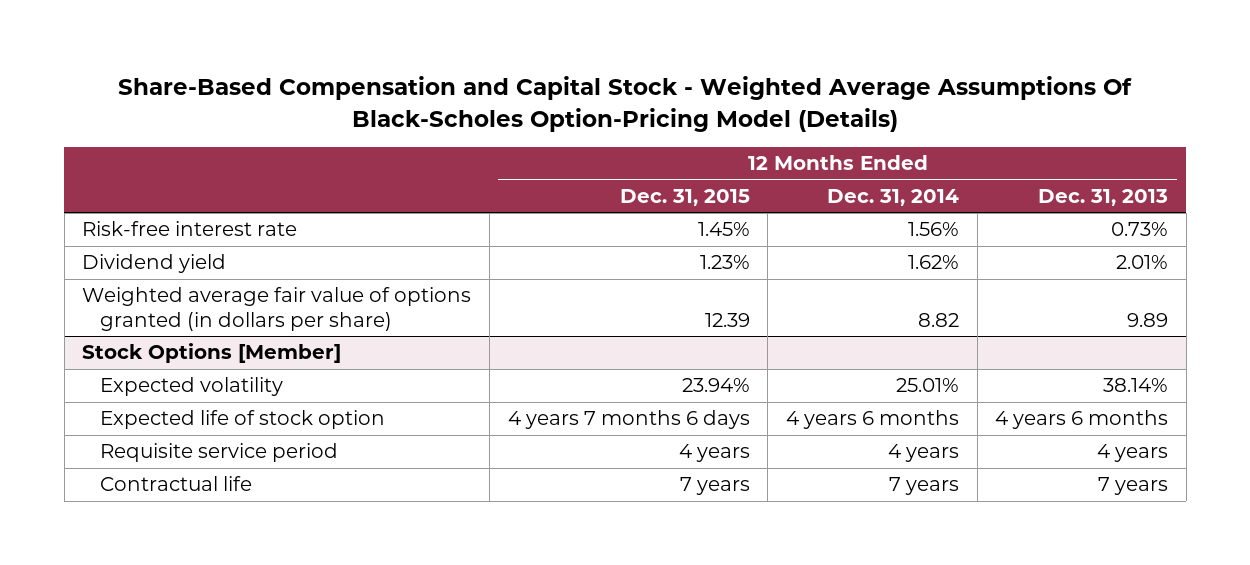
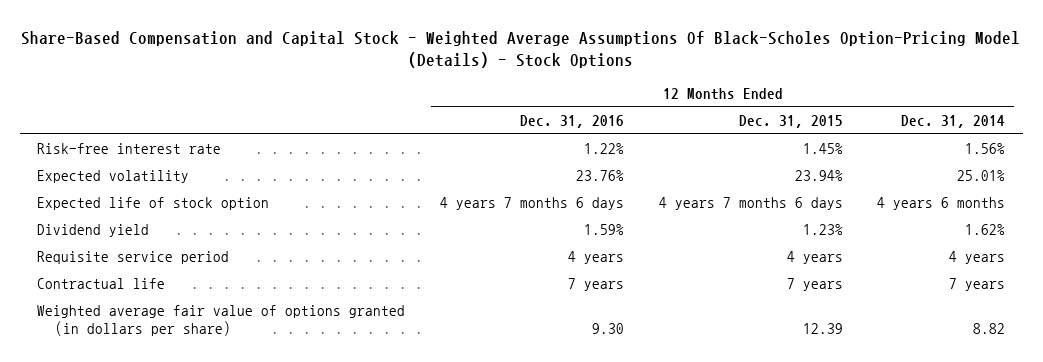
[118,76,1133,132] Share-Based Compensation and Capital Stock - Weighted Average Assumptions Of Black-Scholes Option-Pricing Model (Details) -> [21,30,1021,69] Share-Based Compensation and Capital Stock - Weighted Average Assumptions Of Black-Scholes Option-Pricing Model (Details) - Stock Options
[1038,189,1169,207] Dec. 31, 2013 -> none
none -> [520,115,625,129] Dec. 31, 2016
[82,343,342,364] Stock Options [Member] -> none
[82,254,227,274] Dividend yield -> [37,224,150,238] Dividend yield
[82,287,472,331] Weighted average fair value of options granted (in dollars per share) -> [37,305,406,337] Weighted average fair value of options granted (in dollars per share)

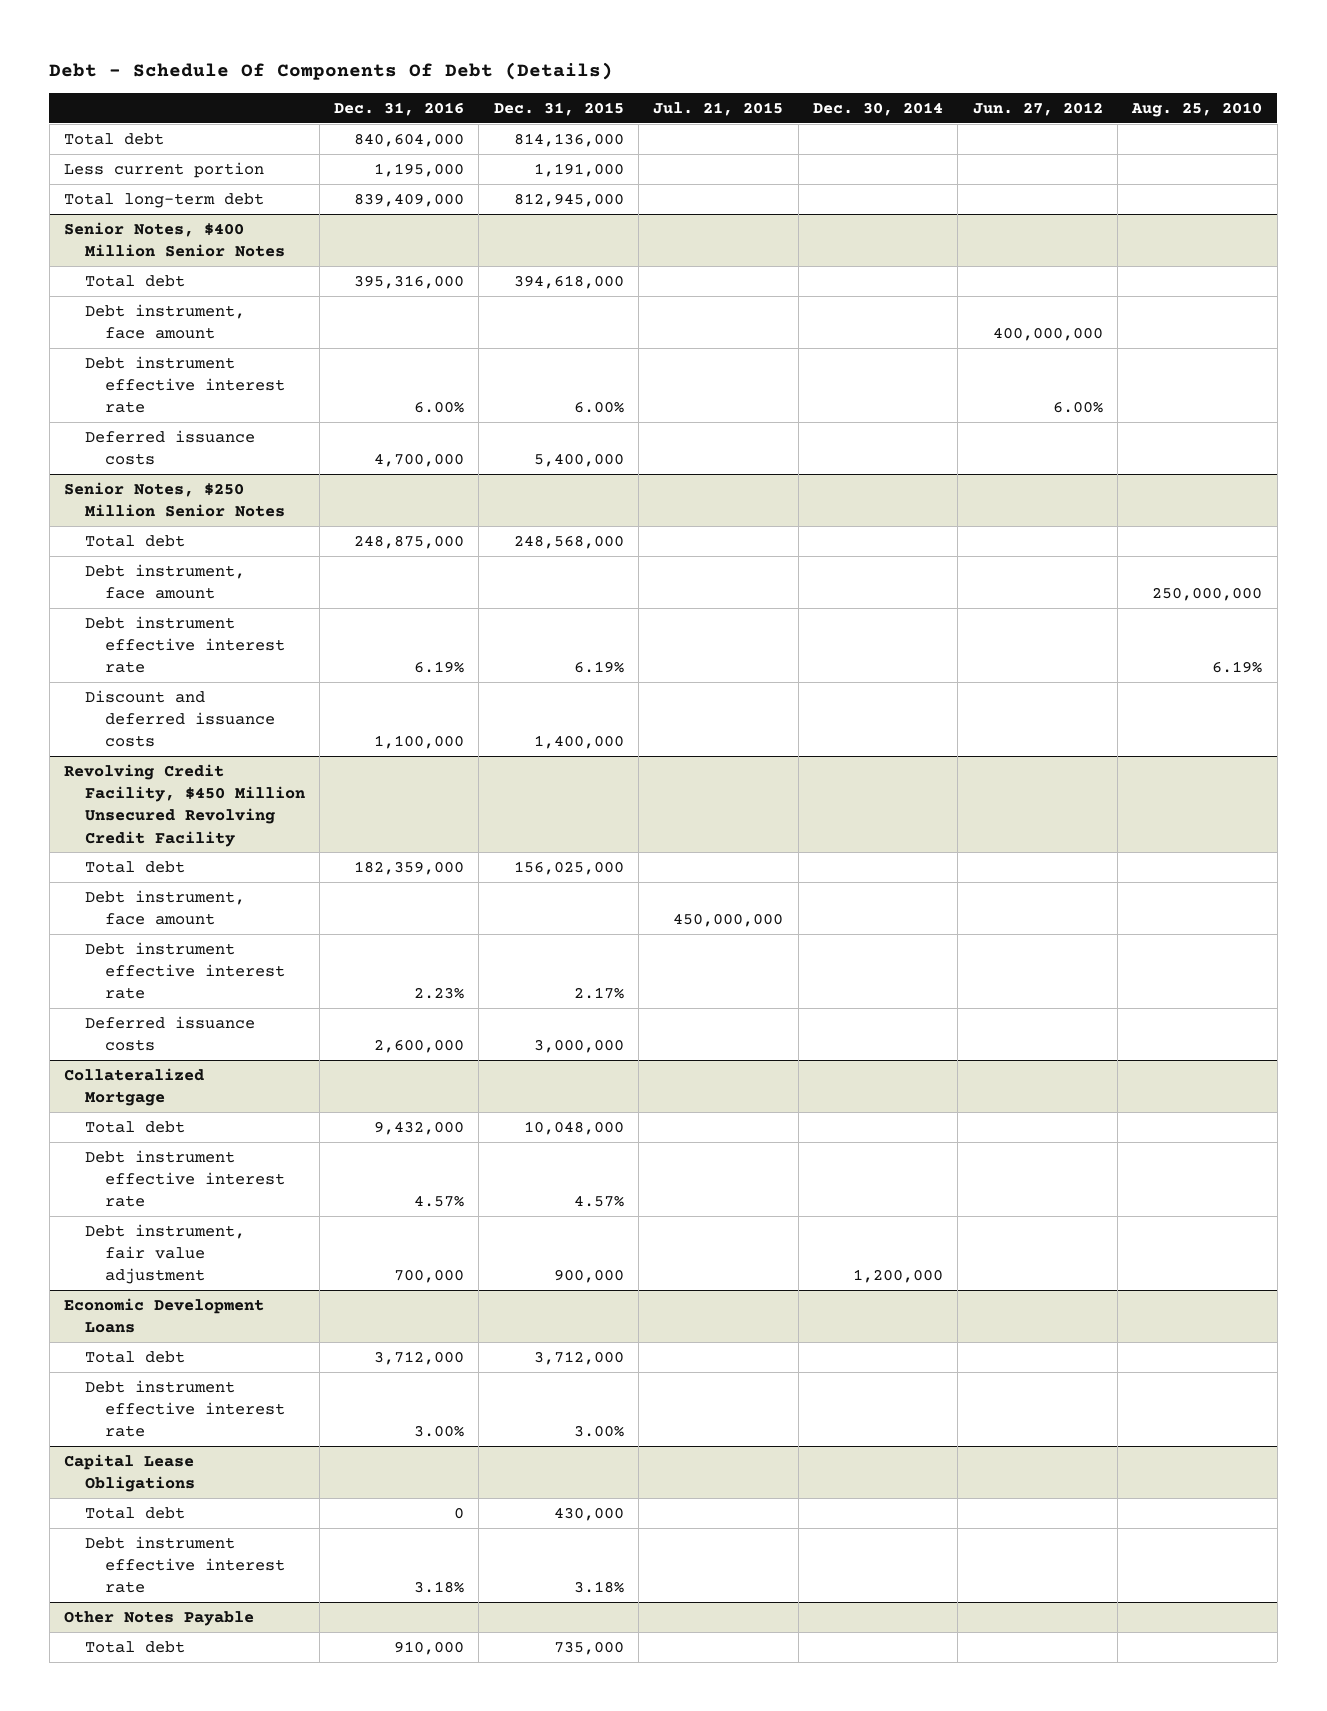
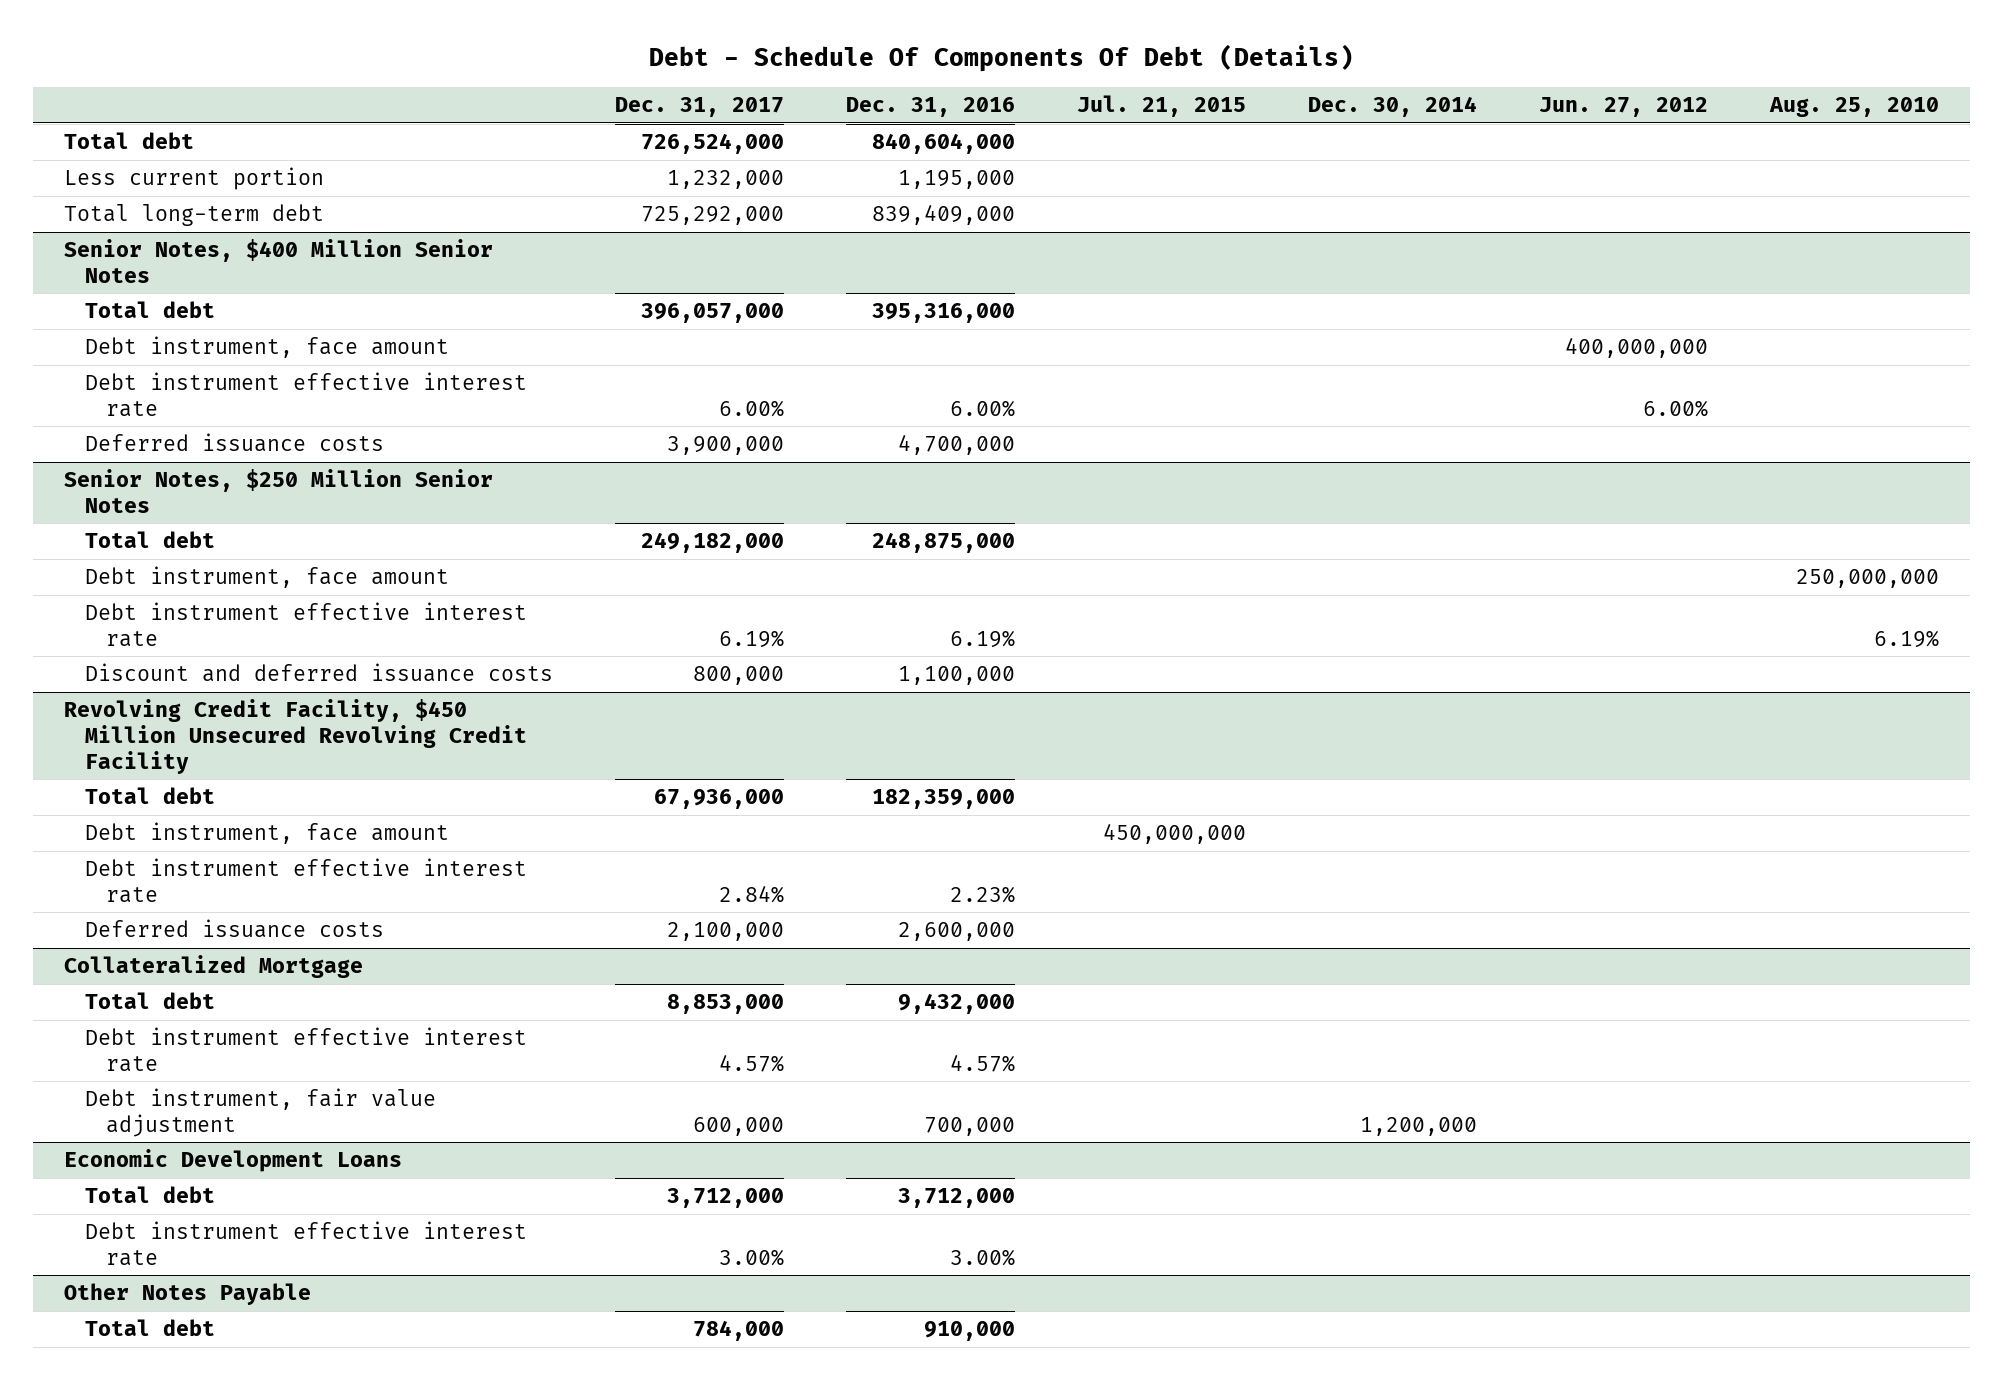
[493,102,624,117] Dec. 31, 2015 -> none
none -> [615,97,785,118] Dec. 31, 2017
[64,1453,195,1493] Capital Lease Obligations -> none
[84,1506,185,1519] Total debt -> none
[84,1535,285,1594] Debt instrument effective interest rate -> none

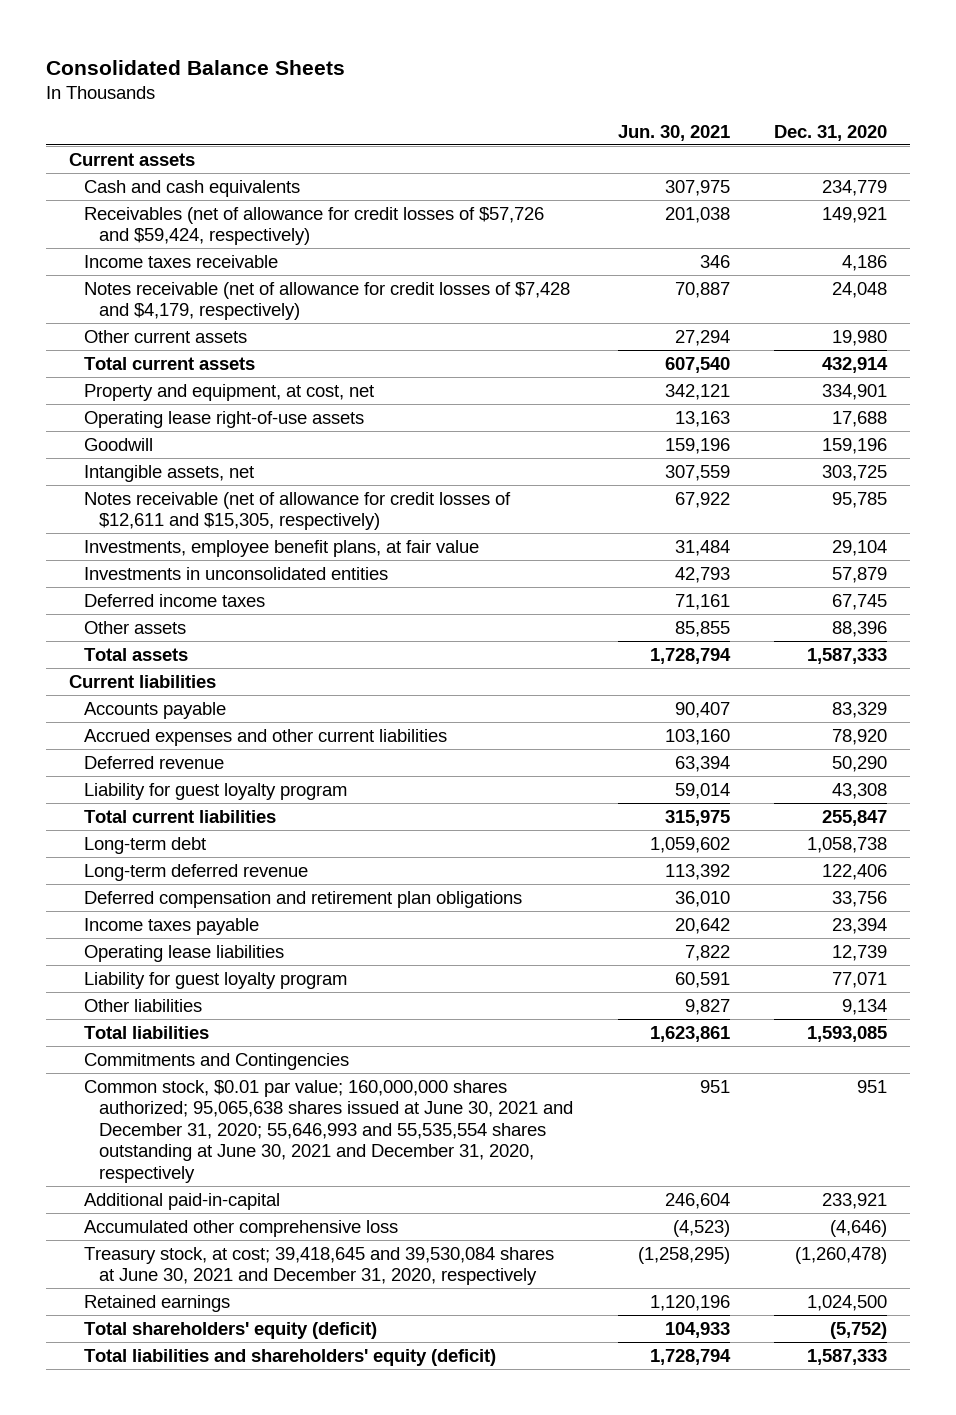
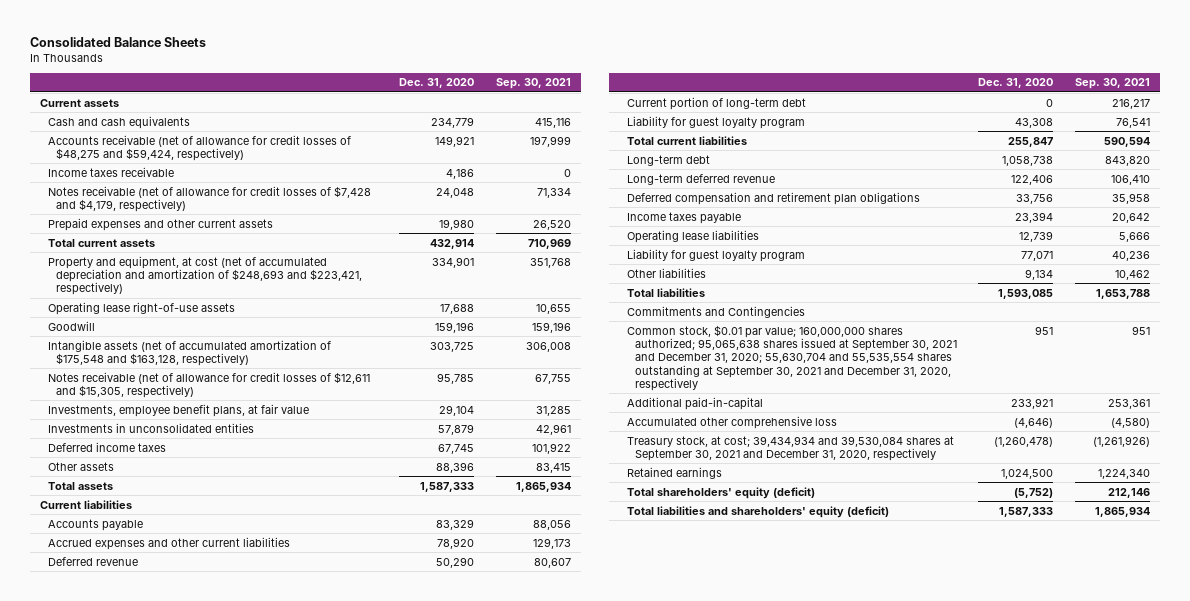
[617,124,730,141] Jun. 30, 2021 -> none
none -> [495,78,571,90] Sep. 30, 2021
[83,206,544,246] Receivables (net of allowance for credit losses of $57,726 and $59,424, respectively) -> [48,134,352,161] Accounts receivable (net of allowance for credit losses of $48,275 and $59,424, respectively)
[83,329,247,343] Other current assets -> [48,217,274,231] Prepaid expenses and other current assets
[83,383,374,401] Property and equipment, at cost, net -> [48,255,363,296] Property and equipment, at cost (net of accumulated depreciation and amortization of $248,693 and $223,421, respectively)
[83,464,254,482] Intangible assets, net -> [48,339,332,366] Intangible assets (net of accumulated amortization of $175,548 and $163,128, respectively)
none -> [627,96,807,110] Current portion of long-term debt
[83,1079,573,1183] Common stock, $0.01 par value; 160,000,000 shares authorized; 95,065,638 shares issued at June 30, 2021 and December 31, 2020; 55,646,993 and 55,535,554 shares outstanding at June 30, 2021 and December 31, 2020, respectively -> [627,324,958,391] Common stock, $0.01 par value; 160,000,000 shares authorized; 95,065,638 shares issued at September 30, 2021 and December 31, 2020; 55,630,704 and 55,535,554 shares outstanding at September 30, 2021 and December 31, 2020, respectively
[83,1246,554,1286] Treasury stock, at cost; 39,418,645 and 39,530,084 shares at June 30, 2021 and December 31, 2020, respectively -> [627,435,955,461] Treasury stock, at cost; 39,434,934 and 39,530,084 shares at September 30, 2021 and December 31, 2020, respectively

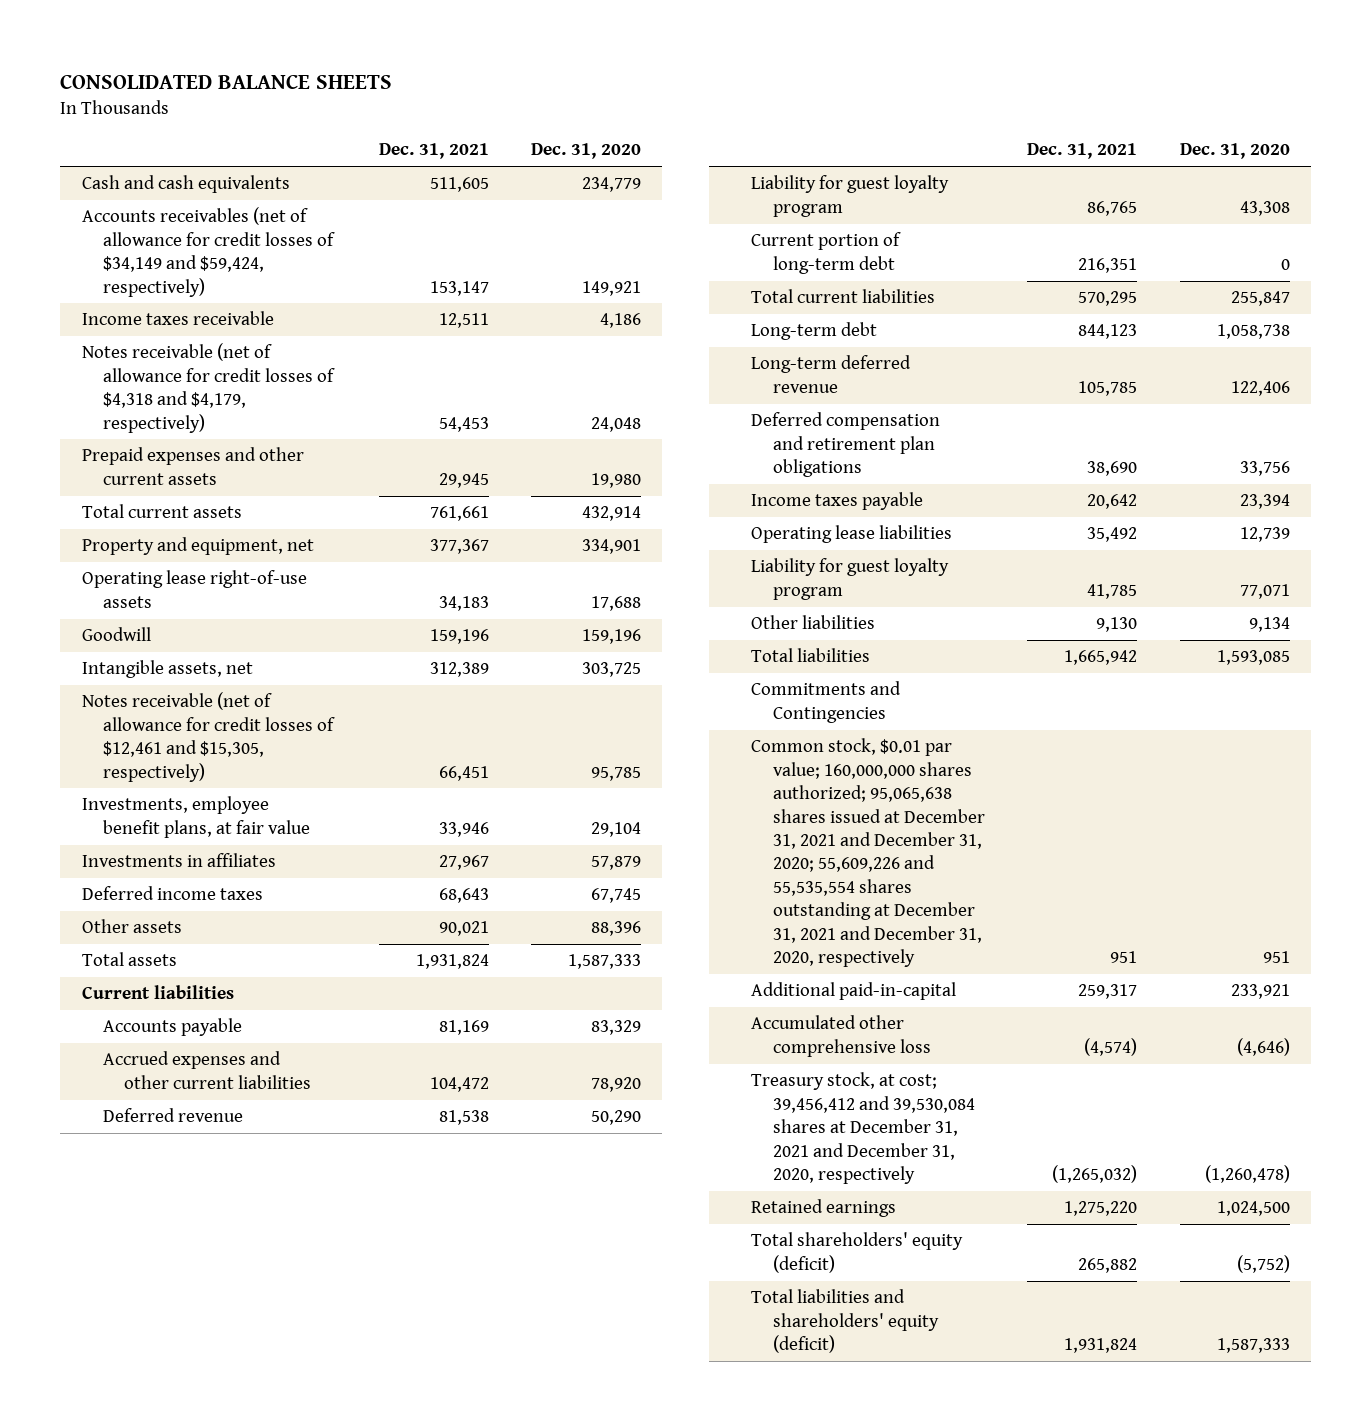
[29,36,206,47] Consolidated Balance Sheets -> [60,74,393,90] CONSOLIDATED BALANCE SHEETS
[495,78,571,90] Sep. 30, 2021 -> none
none -> [378,143,489,160] Dec. 31, 2021
[40,98,120,107] Current assets -> none
[48,134,352,161] Accounts receivable (net of allowance for credit losses of $48,275 and $59,424, respectively) -> [81,207,335,297] Accounts receivables (net of allowance for credit losses of $34,149 and $59,424, respectively)
[48,185,372,212] Notes receivable (net of allowance for credit losses of $7,428 and $4,179, respectively) -> [81,343,335,433] Notes receivable (net of allowance for credit losses of $4,318 and $4,179, respectively)
[48,255,363,296] Property and equipment, at cost (net of accumulated depreciation and amortization of $248,693 and $223,421, respectively) -> [81,537,314,556] Property and equipment, net
[48,339,332,366] Intangible assets (net of accumulated amortization of $175,548 and $163,128, respectively) -> [81,660,253,679] Intangible assets, net
[48,371,371,398] Notes receivable (net of allowance for credit losses of $12,611 and $15,305, respectively) -> [81,692,335,782] Notes receivable (net of allowance for credit losses of $12,461 and $15,305, respectively)
[48,422,255,433] Investments in unconsolidated entities -> [81,853,276,868] Investments in affiliates
[627,96,807,110] Current portion of long-term debt -> [751,232,902,274] Current portion of long-term debt
[627,324,958,391] Common stock, $0.01 par value; 160,000,000 shares authorized; 95,065,638 shares issued at September 30, 2021 and December 31, 2020; 55,630,704 and 55,535,554 shares outstanding at September 30, 2021 and December 31, 2020, respectively -> [751,738,985,967] Common stock, $0.01 par value; 160,000,000 shares authorized; 95,065,638 shares issued at December 31, 2021 and December 31, 2020; 55,609,226 and 55,535,554 shares outstanding at December 31, 2021 and December 31, 2020, respectively
[627,435,955,461] Treasury stock, at cost; 39,434,934 and 39,530,084 shares at September 30, 2021 and December 31, 2020, respectively -> [751,1072,975,1184] Treasury stock, at cost; 39,456,412 and 39,530,084 shares at December 31, 2021 and December 31, 2020, respectively

